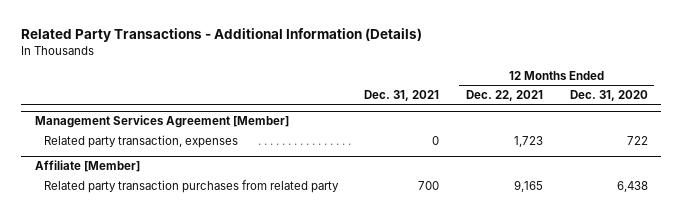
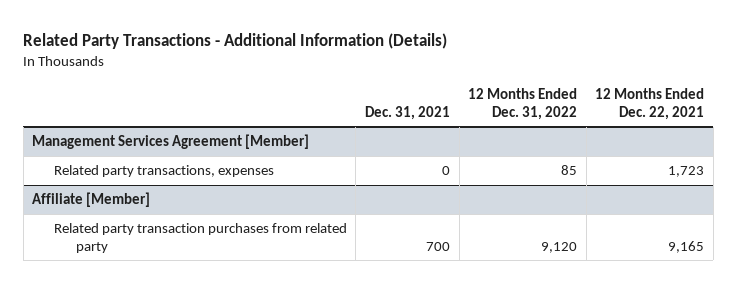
[569,90,648,102] Dec. 31, 2020 -> none
none -> [468,88,578,120] 12 Months Ended Dec. 31, 2022
[43,134,238,148] Related party transaction, expenses -> [53,165,274,178] Related party transactions, expenses

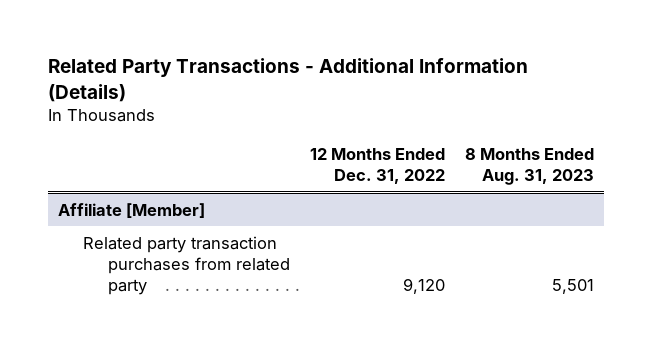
[365,105,451,120] Dec. 31, 2021 -> none
[595,88,705,120] 12 Months Ended Dec. 22, 2021 -> none
none -> [465,148,595,186] 8 Months Ended Aug. 31, 2023
[32,134,310,150] Management Services Agreement [Member] -> none
[53,165,274,178] Related party transactions, expenses -> none

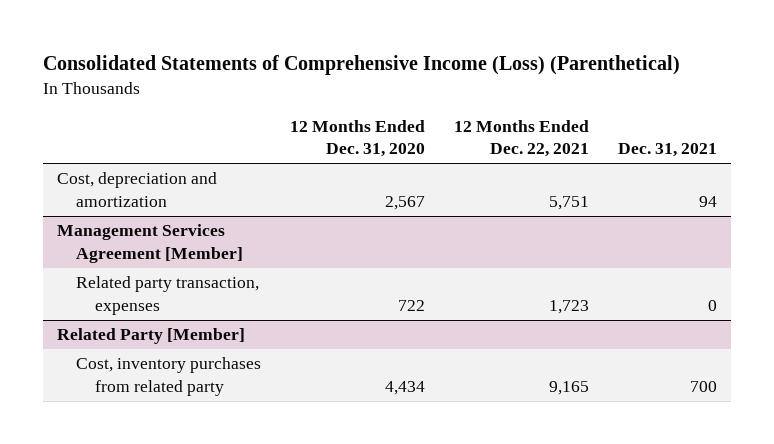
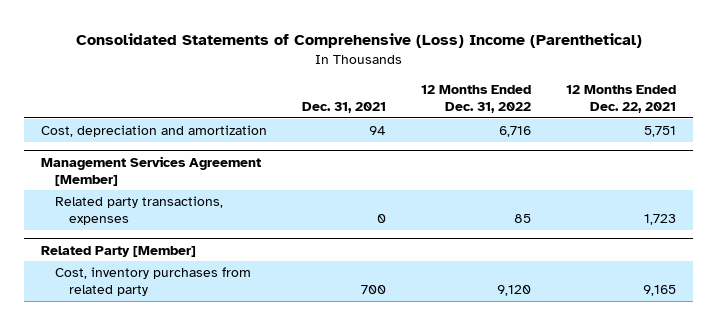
[42,55,680,76] Consolidated Statements of Comprehensive Income (Loss) (Parenthetical) -> [75,33,642,49] Consolidated Statements of Comprehensive (Loss) Income (Parenthetical)
[290,119,426,158] 12 Months Ended Dec. 31, 2020 -> none
none -> [421,85,532,114] 12 Months Ended Dec. 31, 2022
[76,276,260,315] Related party transaction, expenses -> [55,196,224,226] Related party transactions, expenses

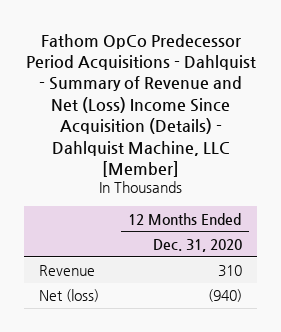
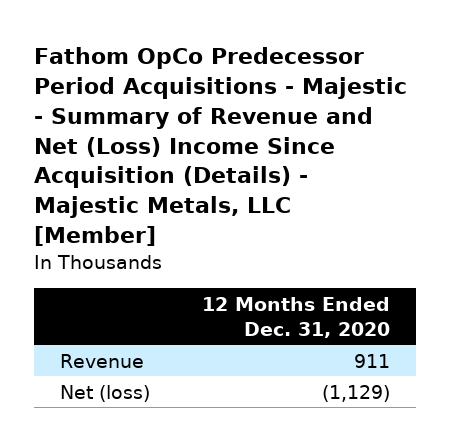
[25,33,256,177] Fathom OpCo Predecessor Period Acquisitions - Dahlquist - Summary of Revenue and Net (Loss) Income Since Acquisition (Details) - Dahlquist Machine, LLC [Member] -> [34,46,408,247] Fathom OpCo Predecessor Period Acquisitions - Majestic - Summary of Revenue and Net (Loss) Income Since Acquisition (Details) - Majestic Metals, LLC [Member]
[217,265,242,278] 310 -> [353,353,390,368] 911
[207,289,242,303] (940) -> [321,384,390,402] (1,129)

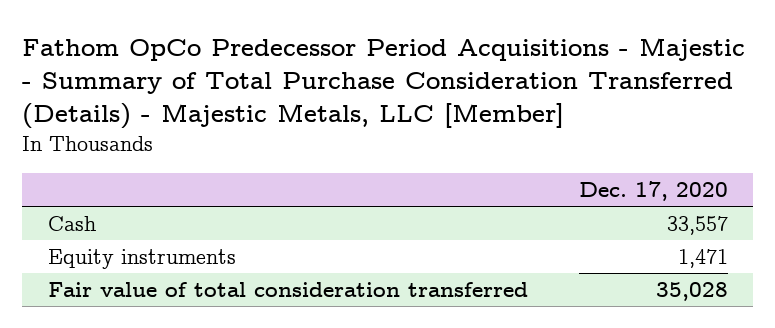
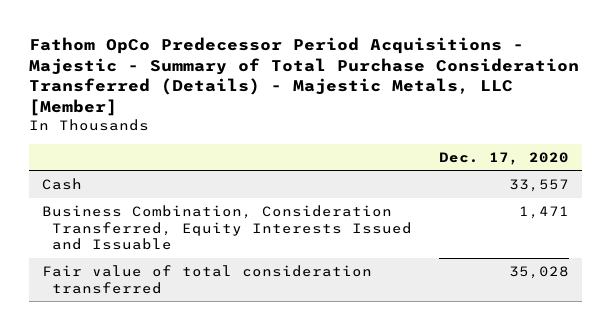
[47,248,236,269] Equity instruments -> [42,204,413,251] Business Combination, Consideration Transferred, Equity Interests Issued and Issuable

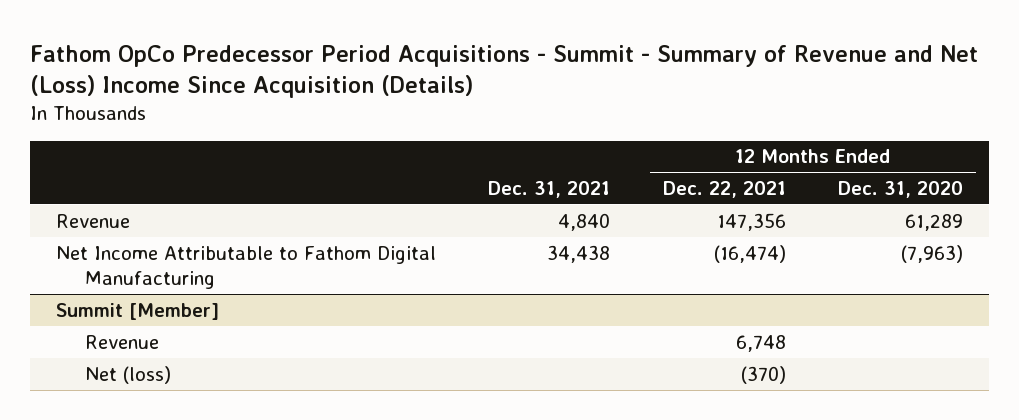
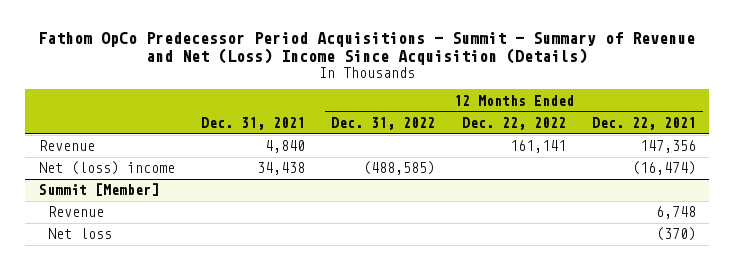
[837,180,963,198] Dec. 31, 2020 -> none
none -> [331,116,436,130] Dec. 31, 2022
none -> [461,116,566,130] Dec. 22, 2022
[56,245,437,290] Net Income Attributable to Fathom Digital Manufacturing -> [38,161,175,176] Net (loss) income
[84,365,171,384] Net (loss) -> [47,228,112,240] Net loss

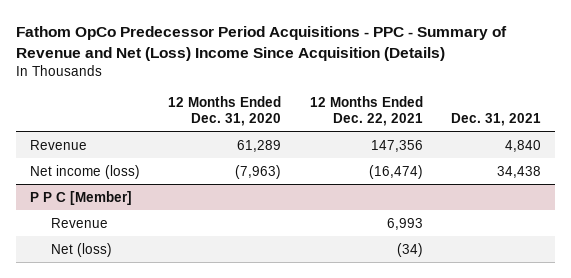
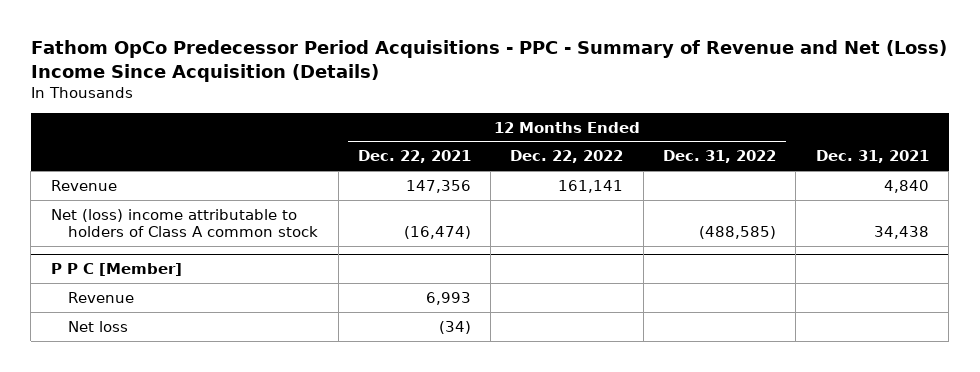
[168,96,282,126] 12 Months Ended Dec. 31, 2020 -> none
none -> [510,150,624,164] Dec. 22, 2022
none -> [663,150,777,164] Dec. 31, 2022
[30,164,141,179] Net income (loss) -> [50,208,319,238] Net (loss) income attributable to holders of Class A common stock
[51,242,113,257] Net (loss) -> [68,320,129,332] Net loss

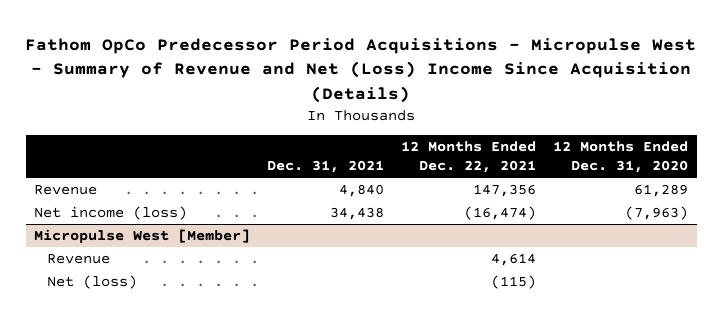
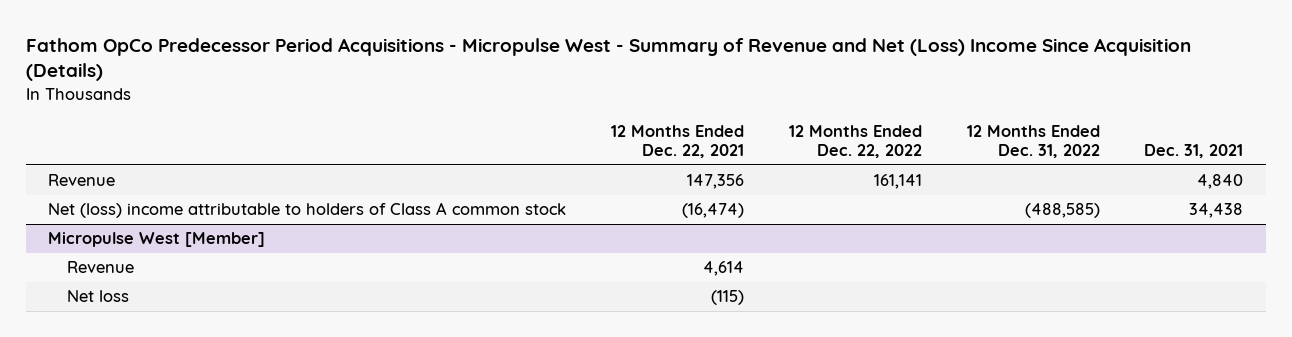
[553,141,689,174] 12 Months Ended Dec. 31, 2020 -> none
none -> [788,124,922,159] 12 Months Ended Dec. 22, 2022
none -> [966,124,1100,159] 12 Months Ended Dec. 31, 2022
[34,206,188,221] Net income (loss) -> [48,202,567,219] Net (loss) income attributable to holders of Class A common stock
[47,275,138,290] Net (loss) -> [66,290,129,303] Net loss

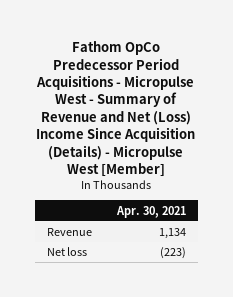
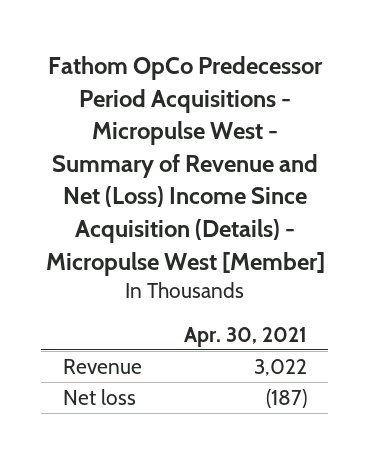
[158,228,186,240] 1,134 -> [253,358,307,376] 3,022
[159,247,186,260] (223) -> [265,388,307,408] (187)

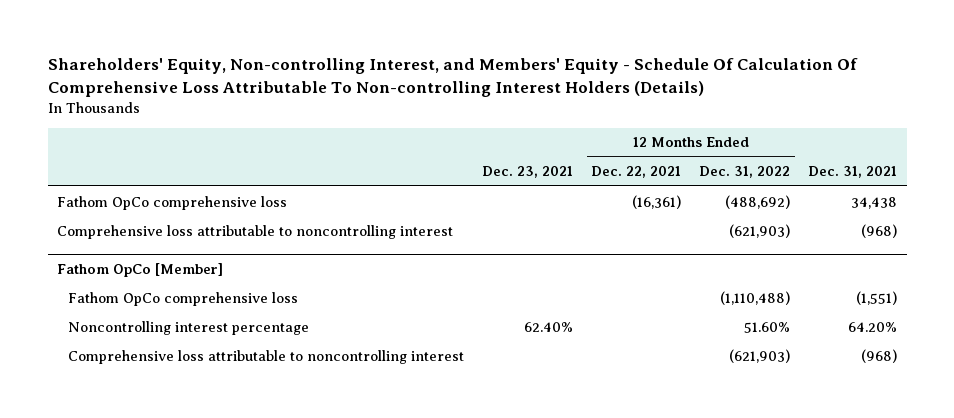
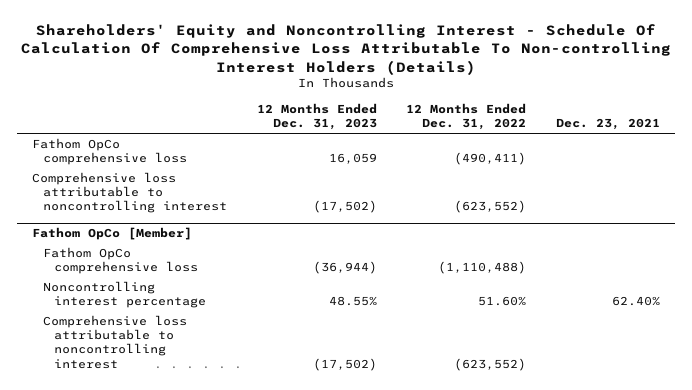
[47,58,858,98] Shareholders' Equity, Non-controlling Interest, and Members' Equity - Schedule Of Calculation Of Comprehensive Loss Attributable To Non-controlling Interest Holders (Details) -> [20,24,671,75] Shareholders' Equity and Noncontrolling Interest - Schedule Of Calculation Of Comprehensive Loss Attributable To Non-controlling Interest Holders (Details)
[591,166,682,179] Dec. 22, 2021 -> none
[808,166,898,179] Dec. 31, 2021 -> none
none -> [256,103,377,131] 12 Months Ended Dec. 31, 2023
[725,194,791,209] (488,692) -> [454,152,527,166] (490,411)
[729,223,791,238] (621,903) -> [454,200,527,214] (623,552)
[729,348,791,363] (621,903) -> [454,357,527,371] (623,552)

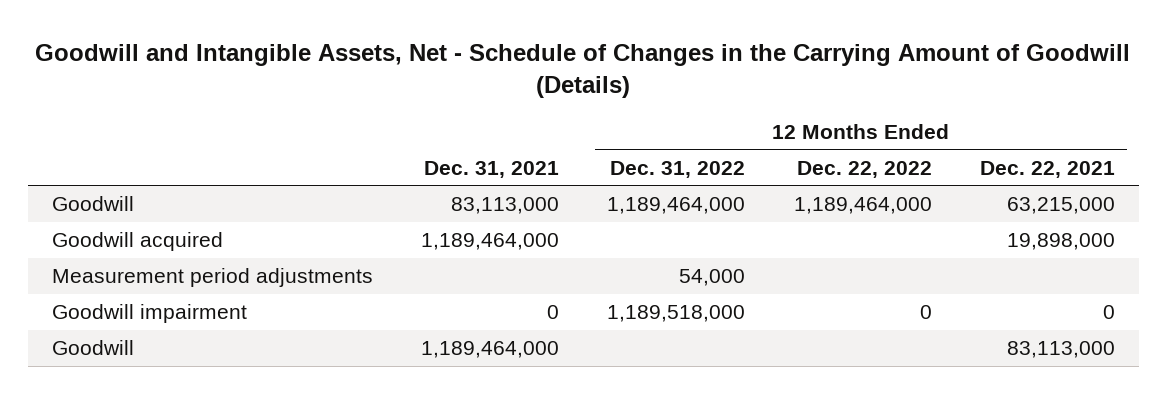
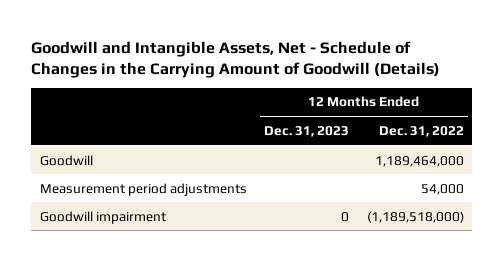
[424,160,560,178] Dec. 31, 2021 -> none
[796,160,932,178] Dec. 22, 2022 -> none
[979,160,1115,178] Dec. 22, 2021 -> none
none -> [264,125,350,137] Dec. 31, 2023
[52,232,224,252] Goodwill acquired -> none
[52,340,135,356] Goodwill -> none
[607,305,746,323] 1,189,518,000 -> [366,210,464,223] (1,189,518,000)

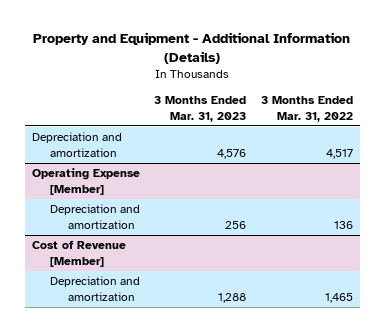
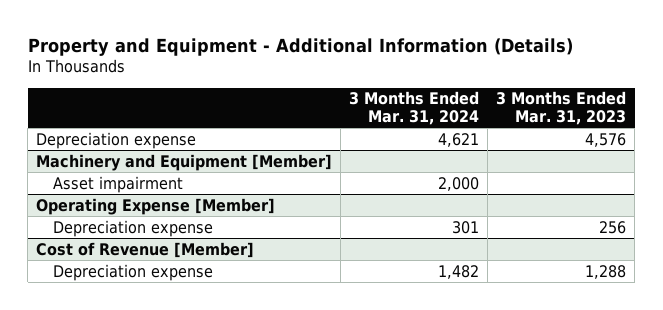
[260,96,353,122] 3 Months Ended Mar. 31, 2022 -> none
none -> [349,91,480,125] 3 Months Ended Mar. 31, 2024
[32,132,123,157] Depreciation and amortization -> [36,131,197,149] Depreciation expense
none -> [36,153,333,171] Machinery and Equipment [Member]
none -> [53,175,184,193] Asset impairment
[50,204,141,229] Depreciation and amortization -> [53,219,214,237] Depreciation expense
[50,276,141,301] Depreciation and amortization -> [53,263,214,281] Depreciation expense

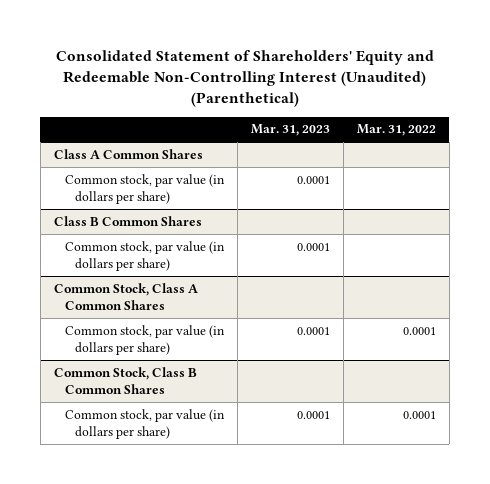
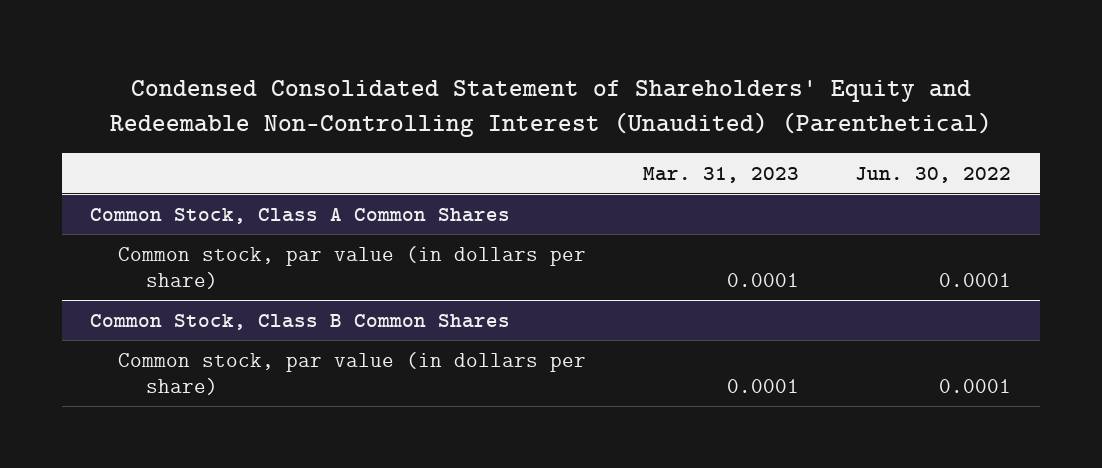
[55,50,434,108] Consolidated Statement of Shareholders' Equity and Redeemable Non-Controlling Interest (Unaudited) (Parenthetical) -> [109,80,992,137] Condensed Consolidated Statement of Shareholders' Equity and Redeemable Non-Controlling Interest (Unaudited) (Parenthetical)
[356,124,436,137] Mar. 31, 2022 -> none
none -> [855,166,1012,183] Jun. 30, 2022
[53,148,203,159] Class A Common Shares -> none
[64,173,225,204] Common stock, par value (in dollars per share) -> none
[53,215,202,226] Class B Common Shares -> none
[64,240,225,271] Common stock, par value (in dollars per share) -> none

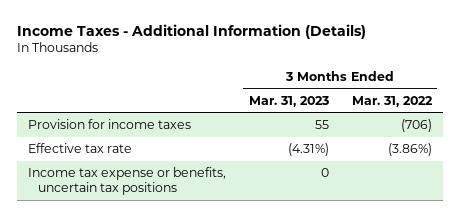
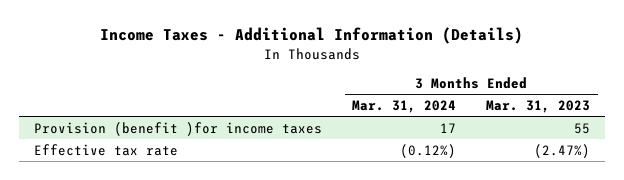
[351,95,433,107] Mar. 31, 2022 -> none
none -> [352,99,457,113] Mar. 31, 2024
[27,167,226,195] Income tax expense or benefits, uncertain tax positions -> none
[27,119,191,130] Provision for income taxes -> [34,121,323,136] Provision (benefit )for income taxes
[287,143,329,157] (4.31%) -> [534,143,591,158] (2.47%)

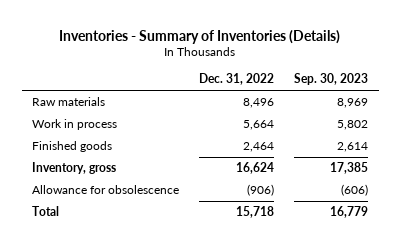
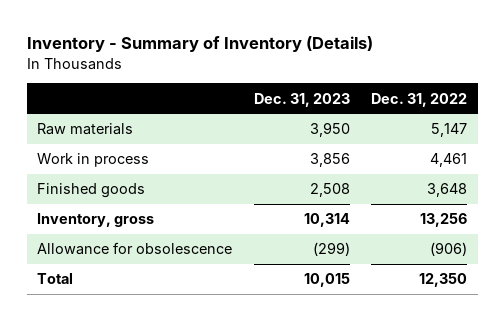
[59,29,341,44] Inventories - Summary of Inventories (Details) -> [26,36,373,53] Inventory - Summary of Inventory (Details)
[294,73,369,86] Sep. 30, 2023 -> none
none -> [253,92,350,107] Dec. 31, 2023
[243,98,275,109] 8,496 -> [431,123,468,138] 5,147
[243,120,275,131] 5,664 -> [430,153,468,168] 4,461
[243,142,275,153] 2,464 -> [427,183,468,198] 3,648
[236,162,275,175] 16,624 -> [420,213,468,228] 13,256
[236,206,275,219] 15,718 -> [419,273,468,288] 12,350

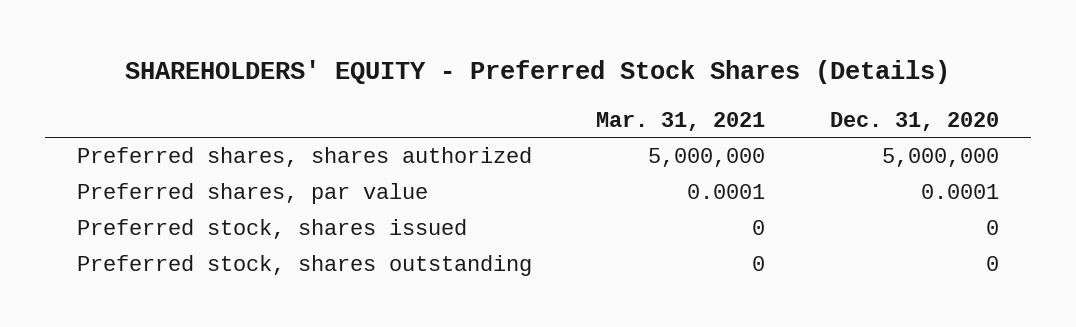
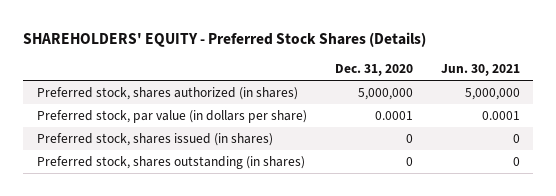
[596,111,766,131] Mar. 31, 2021 -> none
none -> [440,64,520,77] Jun. 30, 2021
[77,147,533,168] Preferred shares, shares authorized -> [36,86,298,100] Preferred stock, shares authorized (in shares)
[77,183,429,205] Preferred shares, par value -> [36,109,307,123] Preferred stock, par value (in dollars per share)
[77,219,468,240] Preferred stock, shares issued -> [36,132,273,146] Preferred stock, shares issued (in shares)
[77,255,533,277] Preferred stock, shares outstanding -> [36,155,305,169] Preferred stock, shares outstanding (in shares)

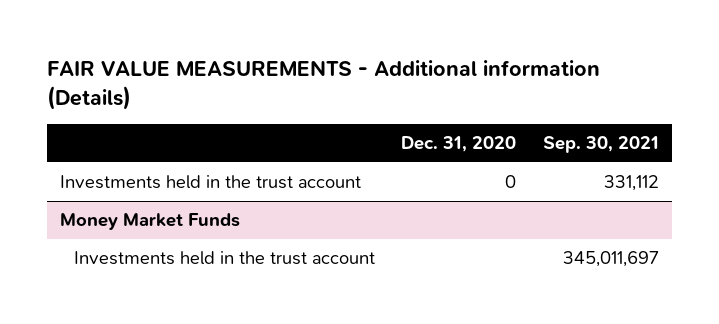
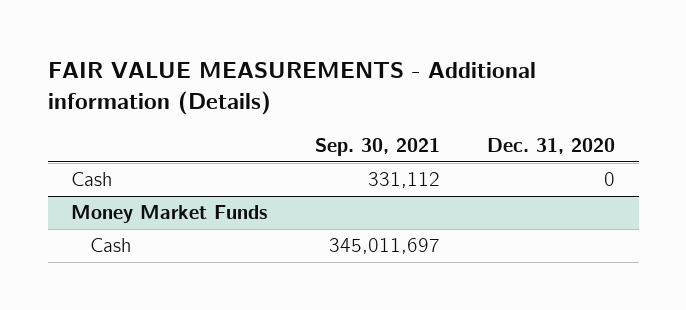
[60,175,362,190] Investments held in the trust account -> [71,172,113,187] Cash
[74,251,376,266] Investments held in the trust account -> [89,238,131,253] Cash

